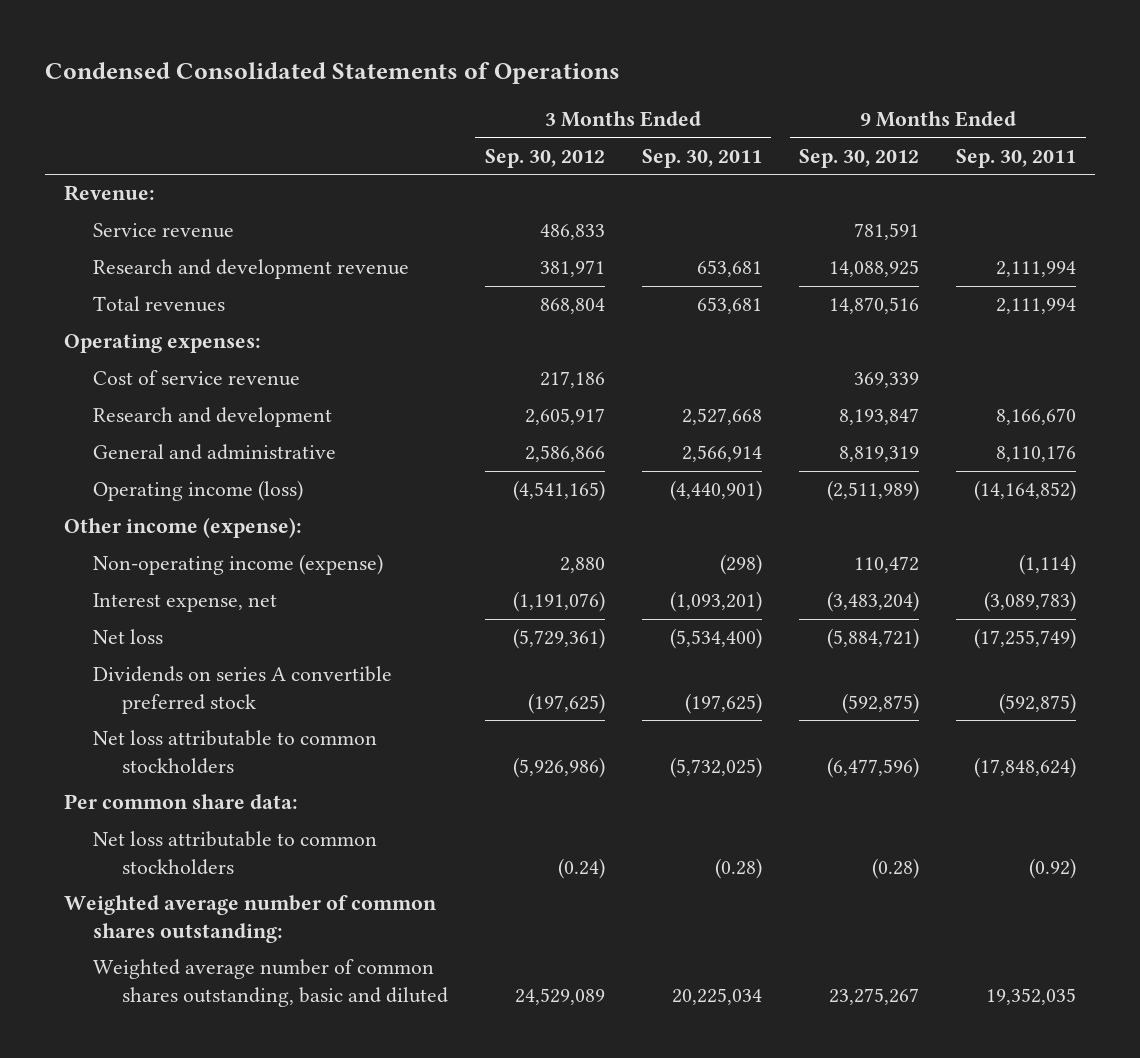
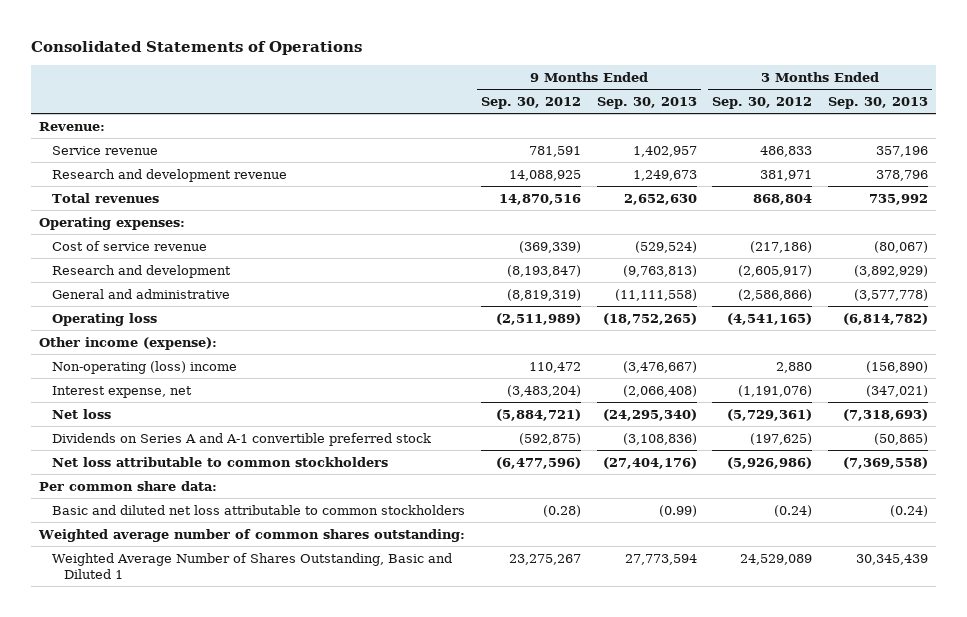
[45,61,621,84] Condensed Consolidated Statements of Operations -> [31,40,363,55] Consolidated Statements of Operations
[641,148,762,168] Sep. 30, 2011 -> none
[956,148,1077,168] Sep. 30, 2011 -> none
none -> [596,96,697,109] Sep. 30, 2013
none -> [828,96,929,109] Sep. 30, 2013
[539,371,605,389] 217,186 -> [750,240,813,253] (217,186)
[854,372,920,389] 369,339 -> [518,240,581,253] (369,339)
[524,408,605,426] 2,605,917 -> [738,264,813,277] (2,605,917)
[839,408,920,426] 8,193,847 -> [506,264,581,277] (8,193,847)
[524,445,605,463] 2,586,866 -> [738,288,813,301] (2,586,866)
[839,446,920,463] 8,819,319 -> [506,288,581,301] (8,819,319)
[92,480,303,502] Operating income (loss) -> [51,312,157,326] Operating loss
[92,554,383,576] Non-operating income (expense) -> [51,360,237,374] Non-operating (loss) income
[92,666,392,714] Dividends on series A convertible preferred stock -> [51,432,431,446] Dividends on Series A and A-1 convertible preferred stock
[92,831,377,875] Net loss attributable to common stockholders -> [51,504,465,515] Basic and diluted net loss attributable to common stockholders
[92,959,448,1007] Weighted average number of common shares outstanding, basic and diluted -> [51,552,452,579] Weighted Average Number of Shares Outstanding, Basic and Diluted 1

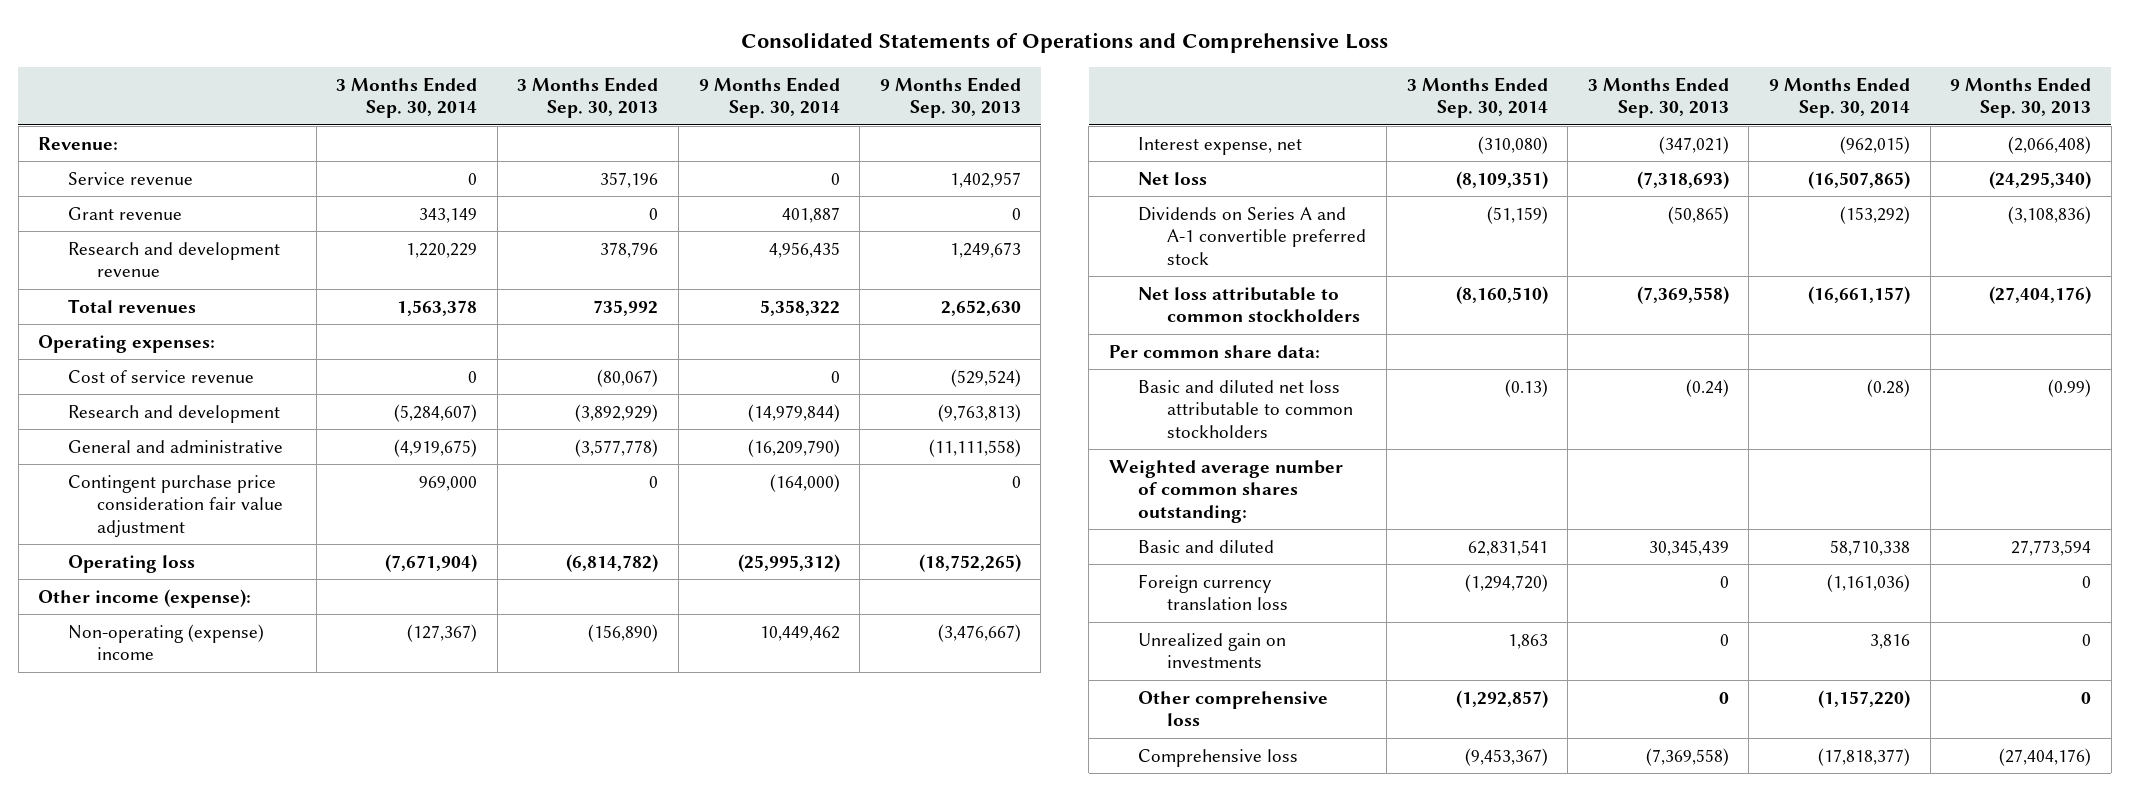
[31,40,363,55] Consolidated Statements of Operations -> [740,32,1388,54] Consolidated Statements of Operations and Comprehensive Loss
[480,96,581,109] Sep. 30, 2012 -> none
[712,96,813,109] Sep. 30, 2012 -> none
none -> [336,77,478,119] 3 Months Ended Sep. 30, 2014
none -> [698,77,840,119] 9 Months Ended Sep. 30, 2014
none -> [67,206,182,220] Grant revenue
none -> [67,474,284,538] Contingent purchase price consideration fair value adjustment
[51,360,237,374] Non-operating (loss) income -> [67,623,264,661] Non-operating (expense) income
[51,552,452,579] Weighted Average Number of Shares Outstanding, Basic and Diluted 1 -> [1138,539,1275,553] Basic and diluted
none -> [1138,573,1289,611] Foreign currency translation loss
none -> [1138,632,1287,669] Unrealized gain on investments
none -> [1138,690,1329,727] Other comprehensive loss
none -> [1138,748,1299,767] Comprehensive loss

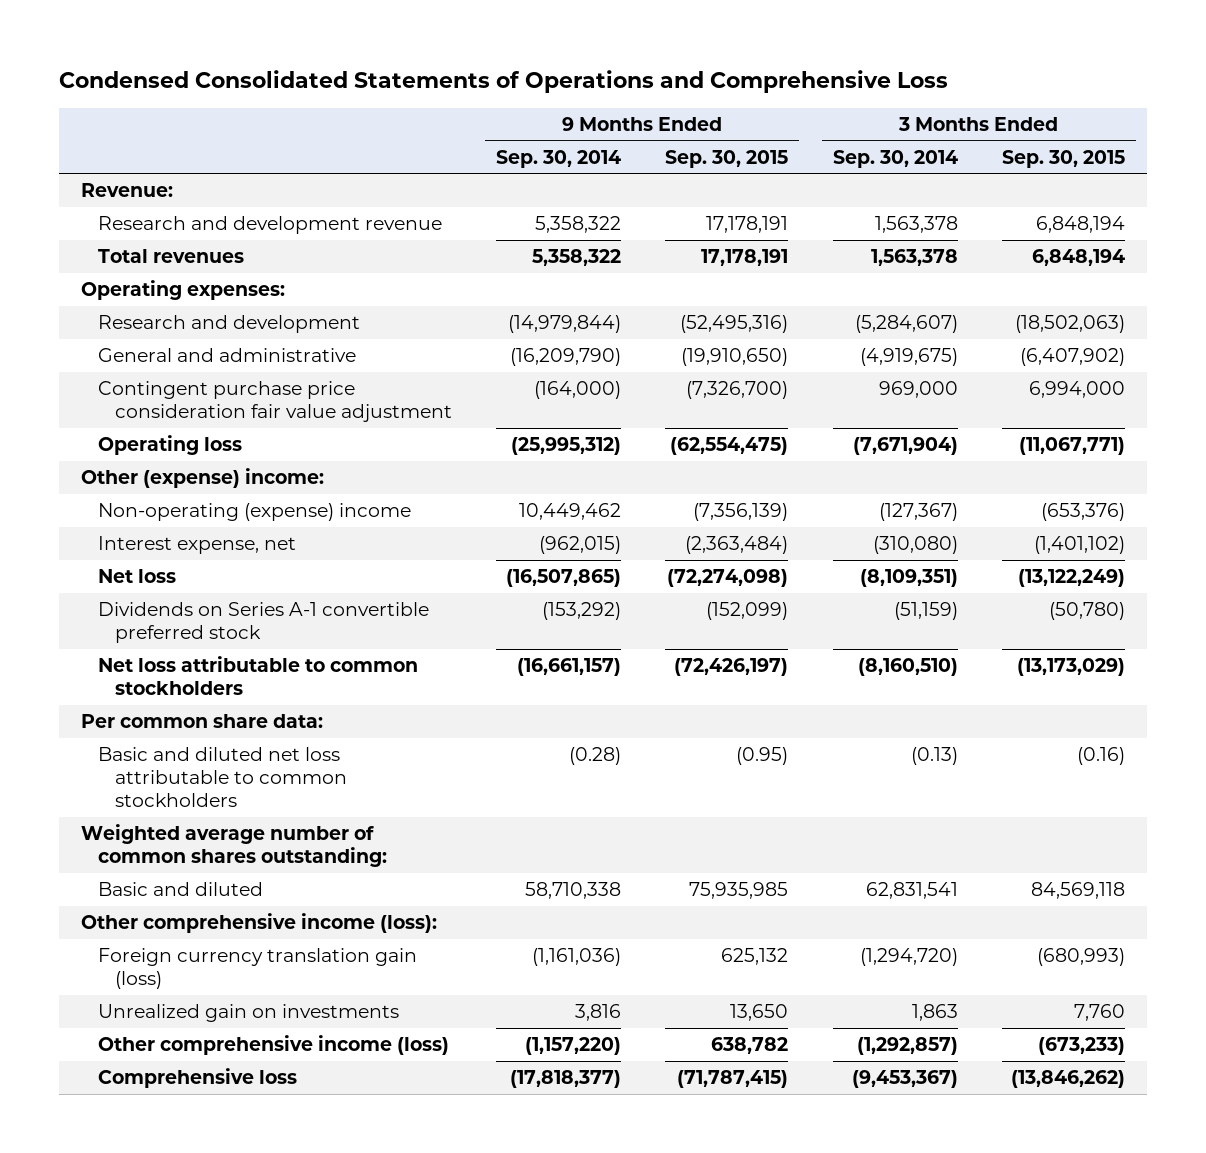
[740,32,1388,54] Consolidated Statements of Operations and Comprehensive Loss -> [58,70,948,94] Condensed Consolidated Statements of Operations and Comprehensive Loss
[517,77,659,119] 3 Months Ended Sep. 30, 2013 -> none
[879,77,1021,119] 9 Months Ended Sep. 30, 2013 -> none
none -> [665,149,789,168] Sep. 30, 2015
none -> [1001,149,1125,168] Sep. 30, 2015
[67,171,193,185] Service revenue -> none
[67,206,182,220] Grant revenue -> none
[406,242,478,258] 1,220,229 -> [874,216,958,234] 1,563,378
[768,241,840,258] 4,956,435 -> [535,216,622,234] 5,358,322
[67,369,254,383] Cost of service revenue -> none
[38,588,252,608] Other income (expense): -> [80,468,324,489] Other (expense) income:
[1138,206,1367,265] Dividends on Series A and A-1 convertible preferred stock -> [97,602,429,644] Dividends on Series A-1 convertible preferred stock
none -> [80,913,437,934] Other comprehensive income (loss):
[1138,573,1289,611] Foreign currency translation loss -> [97,948,417,990] Foreign currency translation gain (loss)
[1138,690,1329,727] Other comprehensive loss -> [97,1035,449,1056] Other comprehensive income (loss)

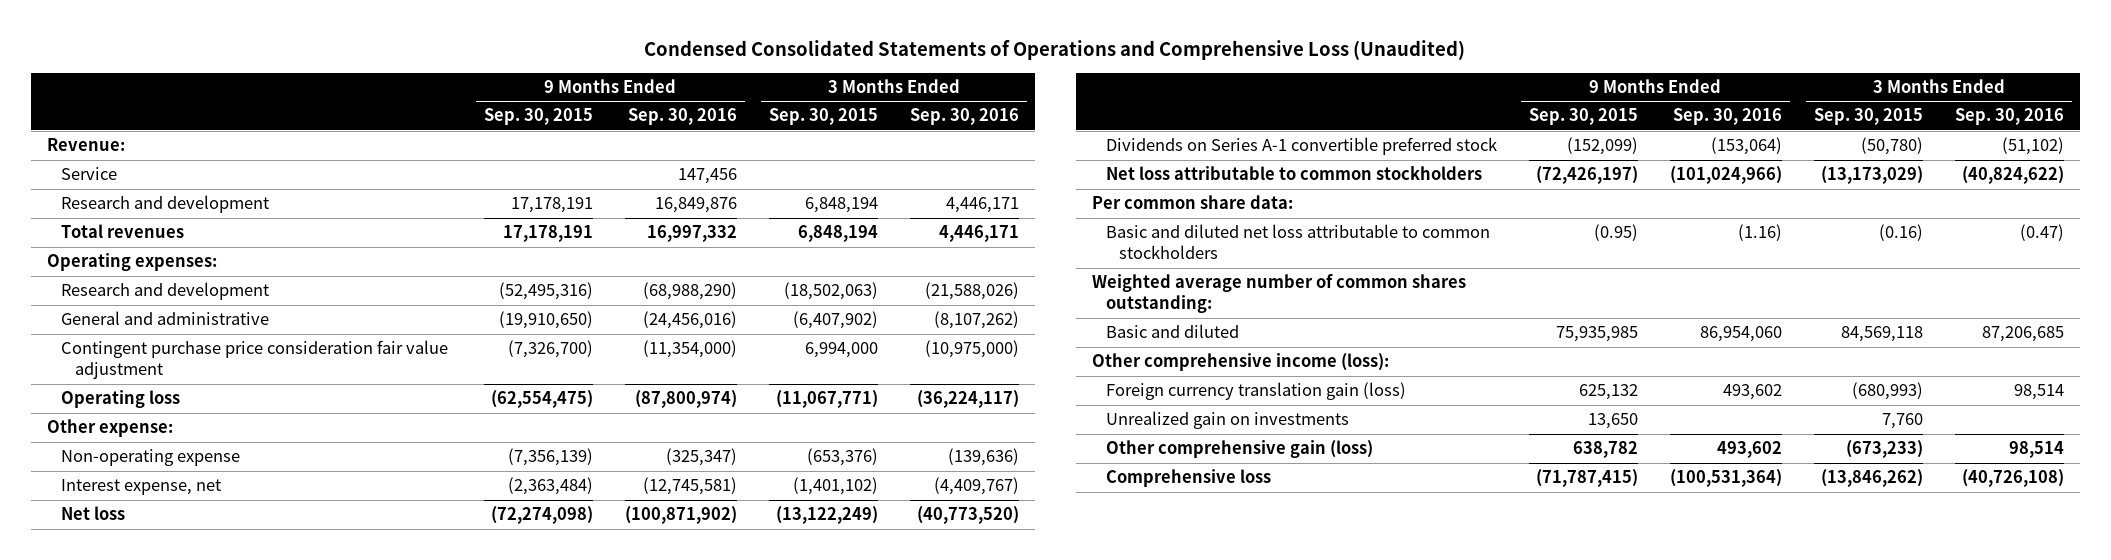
[58,70,948,94] Condensed Consolidated Statements of Operations and Comprehensive Loss -> [644,40,1466,61] Condensed Consolidated Statements of Operations and Comprehensive Loss (Unaudited)
[496,149,622,168] Sep. 30, 2014 -> none
[832,149,958,168] Sep. 30, 2014 -> none
none -> [627,108,737,126] Sep. 30, 2016
none -> [909,108,1019,126] Sep. 30, 2016
none -> [60,167,117,181] Service
[97,216,442,235] Research and development revenue -> [60,195,269,214] Research and development
[80,468,324,489] Other (expense) income: -> [47,419,174,438] Other expense:
[97,503,411,522] Non-operating (expense) income -> [60,449,240,467] Non-operating expense
[97,1035,449,1056] Other comprehensive income (loss) -> [1105,440,1373,459] Other comprehensive gain (loss)

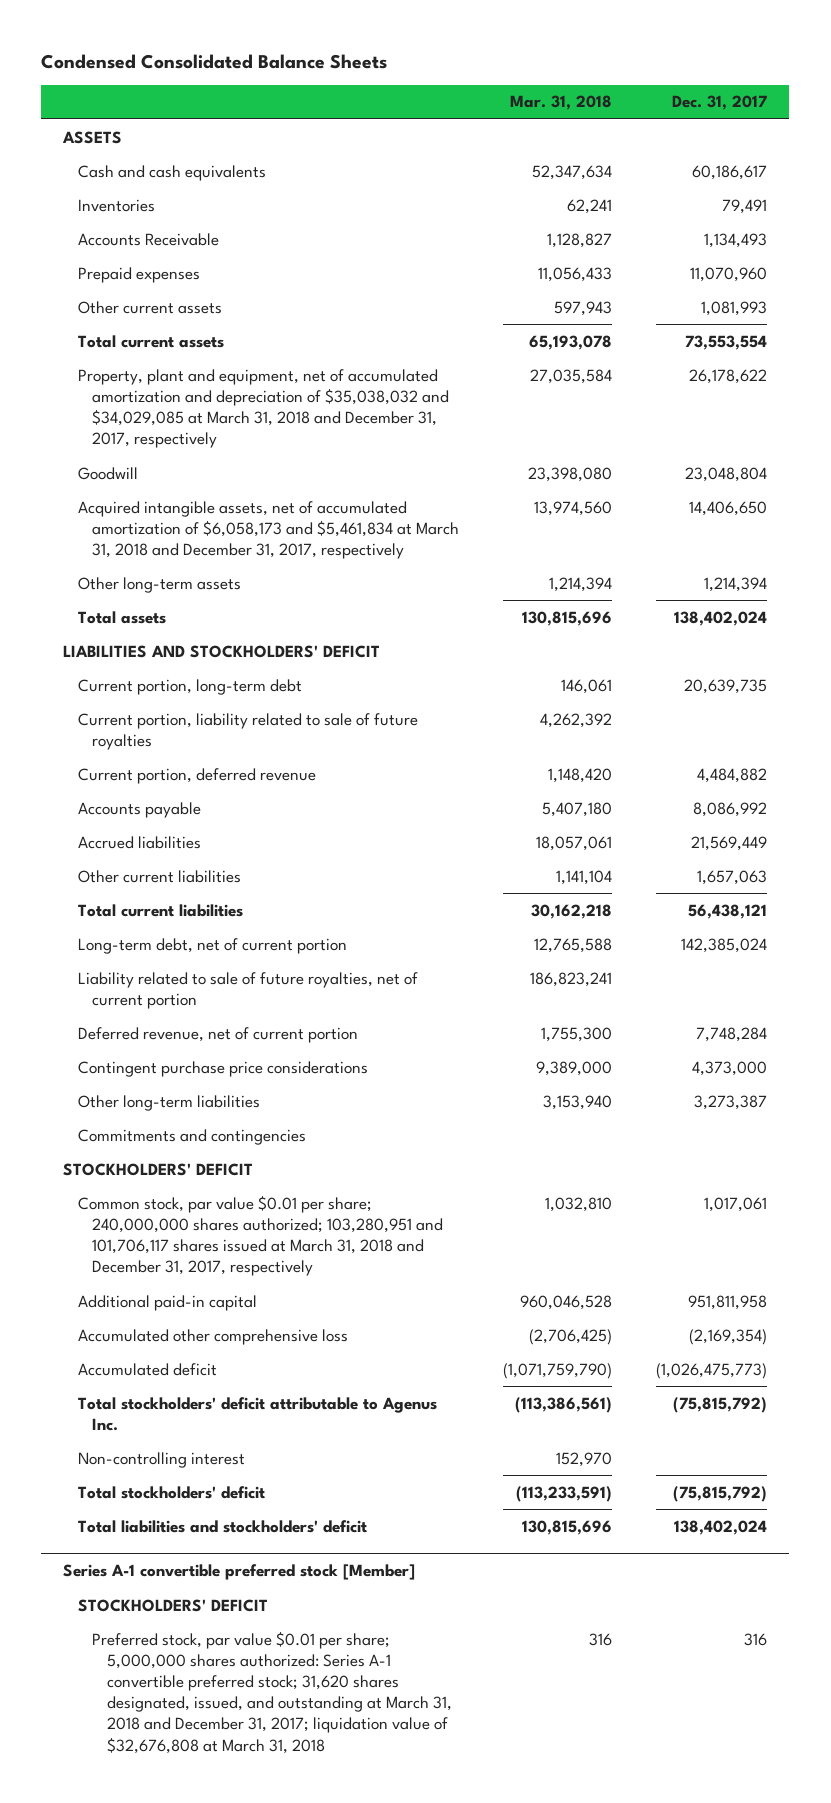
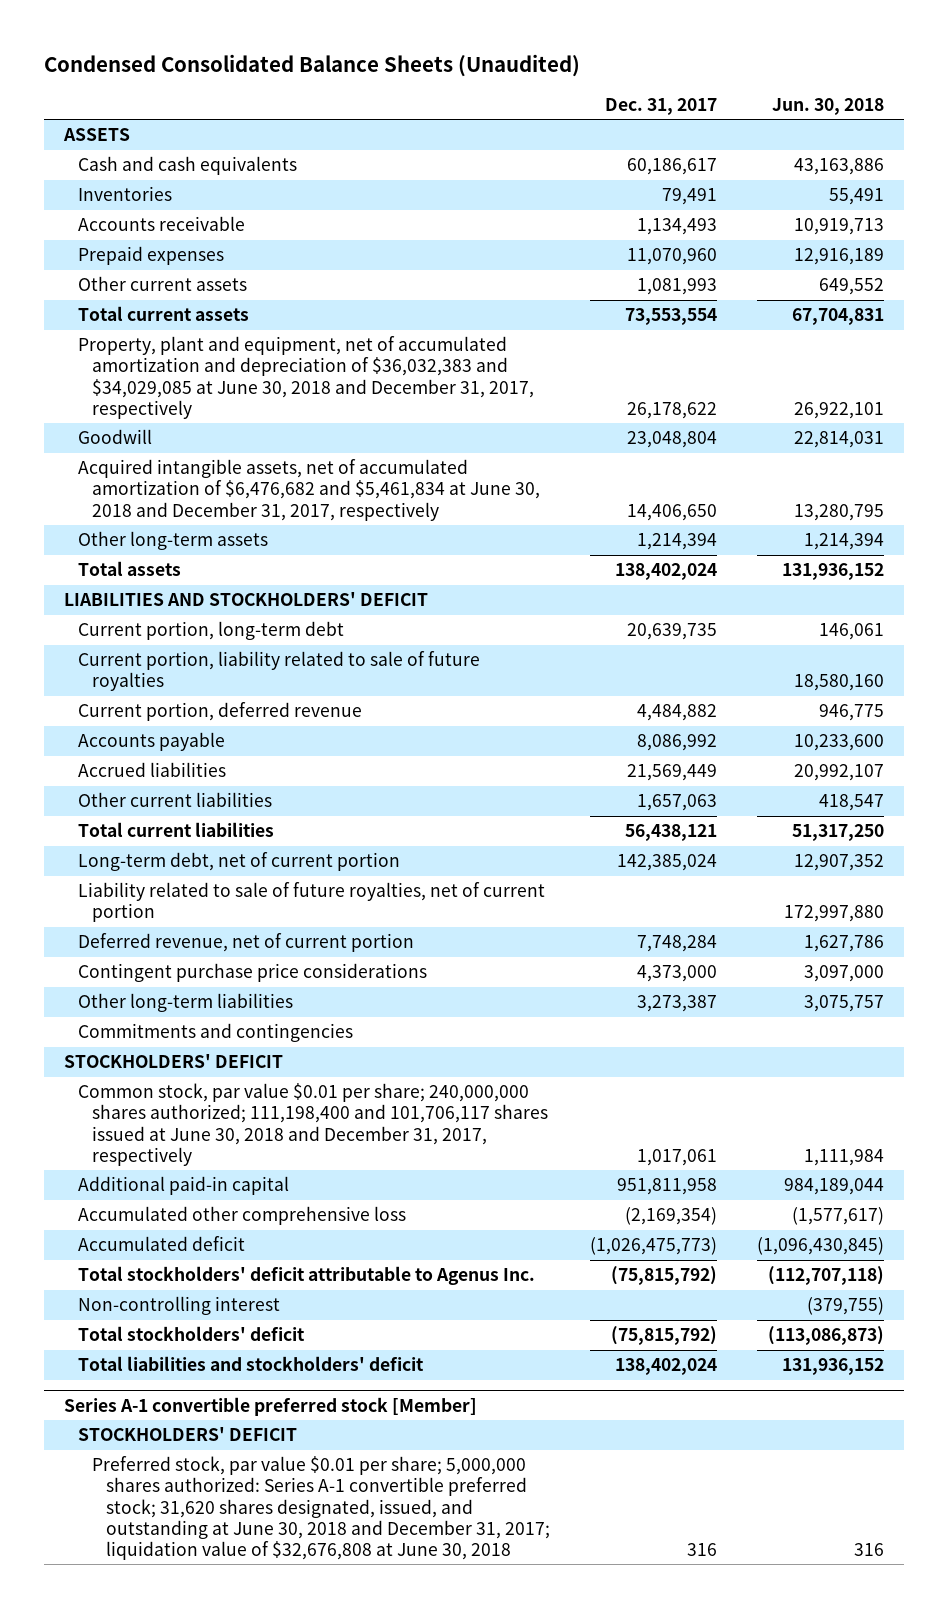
[41,53,388,69] Condensed Consolidated Balance Sheets -> [44,53,581,77] Condensed Consolidated Balance Sheets (Unaudited)
[510,95,613,111] Mar. 31, 2018 -> none
none -> [771,97,884,115] Jun. 30, 2018
[77,232,219,246] Accounts Receivable -> [78,216,246,232] Accounts receivable
[77,368,450,449] Property, plant and equipment, net of accumulated amortization and depreciation of $35,038,032 and $34,029,085 at March 31, 2018 and December 31, 2017, respectively -> [78,336,535,419] Property, plant and equipment, net of accumulated amortization and depreciation of $36,032,383 and $34,029,085 at June 30, 2018 and December 31, 2017, respectively
[77,500,460,560] Acquired intangible assets, net of accumulated amortization of $6,058,173 and $5,461,834 at March 31, 2018 and December 31, 2017, respectively -> [78,459,541,521] Acquired intangible assets, net of accumulated amortization of $6,476,682 and $5,461,834 at June 30, 2018 and December 31, 2017, respectively
[77,1194,444,1277] Common stock, par value $0.01 per share; 240,000,000 shares authorized; 103,280,951 and 101,706,117 shares issued at March 31, 2018 and December 31, 2017, respectively -> [78,1083,549,1166] Common stock, par value $0.01 per share; 240,000,000 shares authorized; 111,198,400 and 101,706,117 shares issued at June 30, 2018 and December 31, 2017, respectively
[92,1630,452,1754] Preferred stock, par value $0.01 per share; 5,000,000 shares authorized: Series A-1 convertible preferred stock; 31,620 shares designated, issued, and outstanding at March 31, 2018 and December 31, 2017; liquidation value of $32,676,808 at March 31, 2018 -> [92,1456,551,1560] Preferred stock, par value $0.01 per share; 5,000,000 shares authorized: Series A-1 convertible preferred stock; 31,620 shares designated, issued, and outstanding at June 30, 2018 and December 31, 2017; liquidation value of $32,676,808 at June 30, 2018

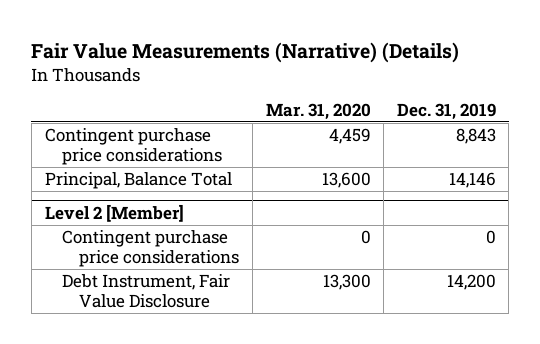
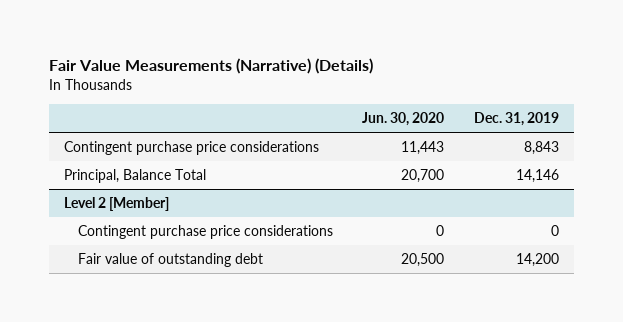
[265,102,371,120] Mar. 31, 2020 -> none
none -> [362,112,445,127] Jun. 30, 2020
[62,274,231,308] Debt Instrument, Fair Value Disclosure -> [77,253,263,268] Fair value of outstanding debt

